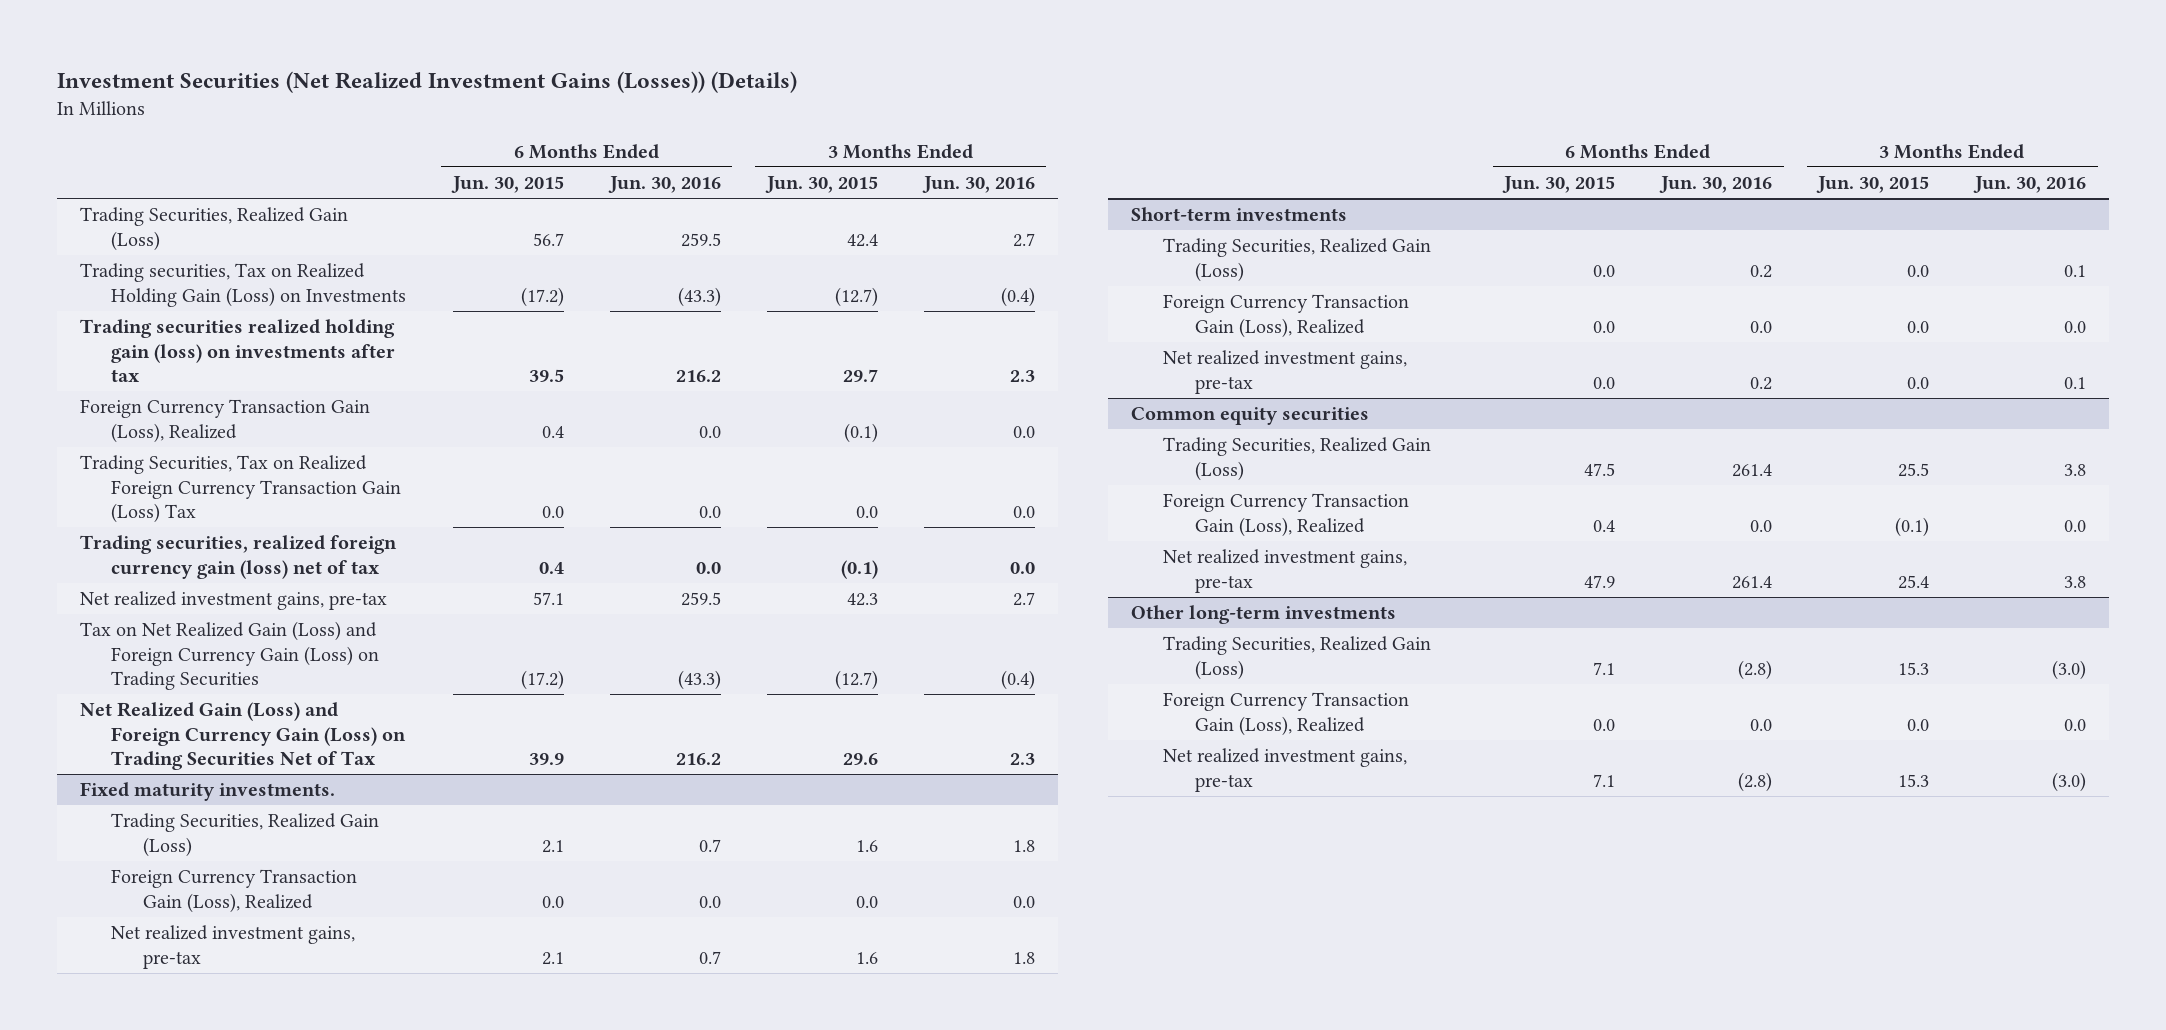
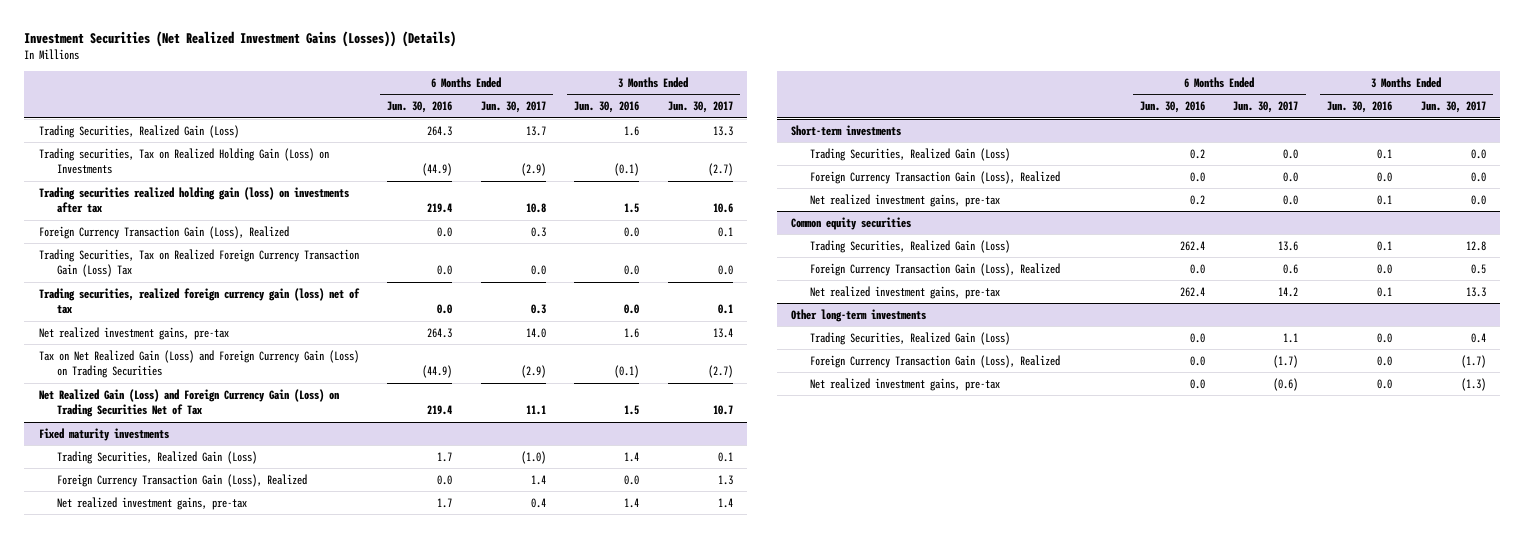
[450,176,564,194] Jun. 30, 2015 -> none
[764,176,878,194] Jun. 30, 2015 -> none
none -> [480,101,546,114] Jun. 30, 2017
none -> [667,101,733,114] Jun. 30, 2017
[680,232,721,247] 259.5 -> [427,125,453,136] 264.3
[1012,232,1035,247] 2.7 -> [624,125,640,136] 1.6
[677,286,721,307] (43.3) -> [422,163,453,177] (44.9)
[1000,286,1035,307] (0.4) -> [614,163,640,177] (0.1)
[675,370,721,383] 216.2 -> [427,203,453,214] 219.4
[1009,370,1035,383] 2.3 -> [624,203,640,214] 1.5
[680,592,721,607] 259.5 -> [427,327,453,338] 264.3
[1012,592,1035,607] 2.7 -> [624,327,640,338] 1.6
[677,670,721,691] (43.3) -> [422,365,453,379] (44.9)
[1000,670,1035,691] (0.4) -> [614,365,640,379] (0.1)
[675,753,721,766] 216.2 -> [427,405,453,416] 219.4
[1009,753,1035,766] 2.3 -> [624,405,640,416] 1.5
[79,782,335,802] Fixed maturity investments. -> [38,427,169,441] Fixed maturity investments
[698,838,721,852] 0.7 -> [437,451,453,462] 1.7
[1012,839,1035,852] 1.8 -> [624,451,640,462] 1.4
[698,950,721,964] 0.7 -> [437,497,453,508] 1.7
[1012,951,1035,964] 1.8 -> [624,497,640,508] 1.4
[1732,463,1773,477] 261.4 -> [1179,240,1205,251] 262.4
[2064,463,2087,476] 3.8 -> [1377,240,1393,251] 0.1
[1732,575,1773,589] 261.4 -> [1179,286,1205,297] 262.4
[2064,575,2087,588] 3.8 -> [1377,286,1393,297] 0.1
[1738,659,1773,680] (2.8) -> [1189,332,1205,343] 0.0
[2052,659,2087,680] (3.0) -> [1377,332,1393,343] 0.0
[1738,771,1773,792] (2.8) -> [1189,378,1205,389] 0.0
[2052,771,2087,792] (3.0) -> [1377,378,1393,389] 0.0

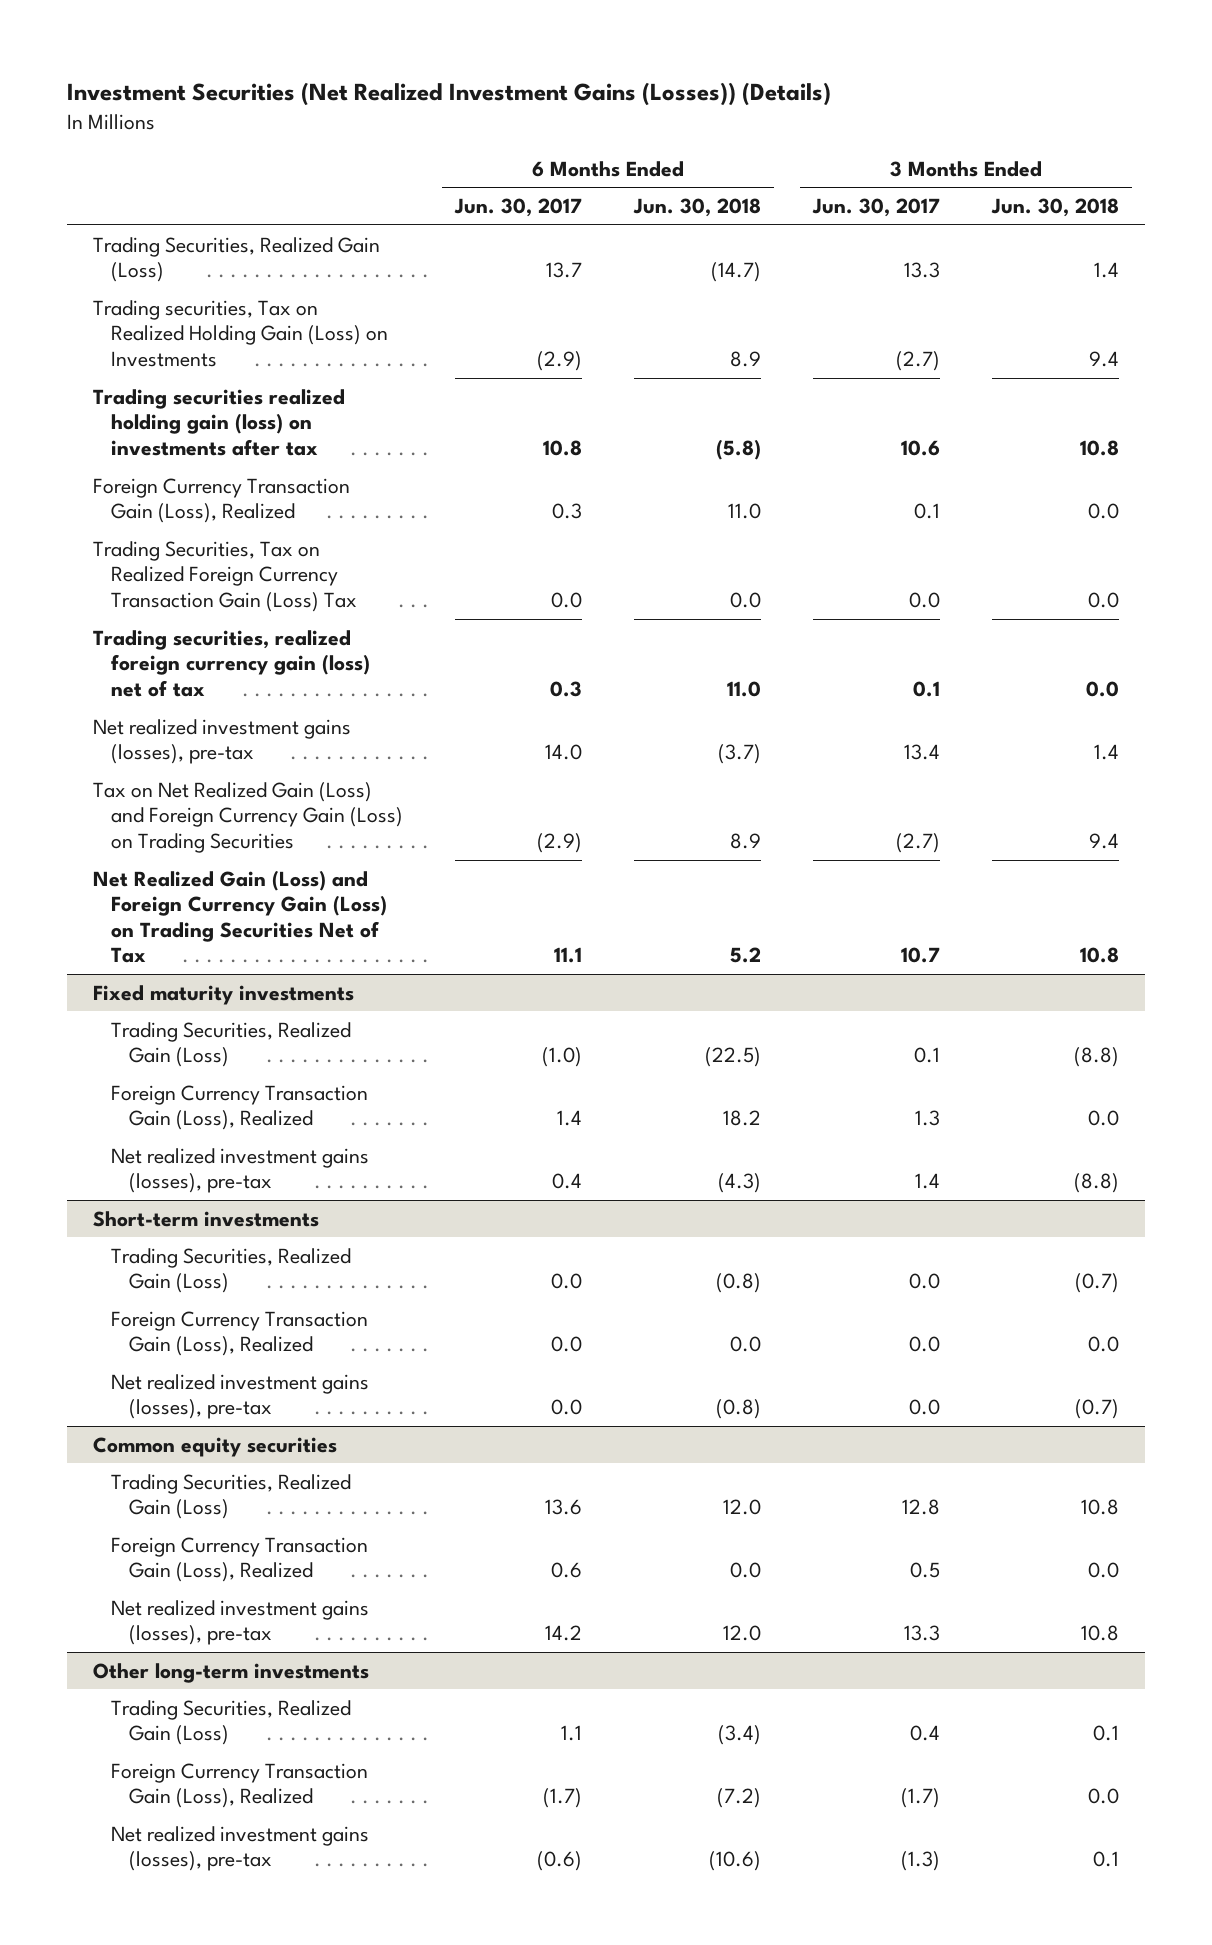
[387,101,453,114] Jun. 30, 2016 -> none
[574,101,640,114] Jun. 30, 2016 -> none
none -> [632,198,761,218] Jun. 30, 2018
none -> [990,198,1119,218] Jun. 30, 2018
[38,326,229,340] Net realized investment gains, pre-tax -> [92,718,351,765] Net realized investment gains (losses), pre-tax
[57,496,248,510] Net realized investment gains, pre-tax -> [110,1147,369,1194] Net realized investment gains (losses), pre-tax
[810,193,1001,207] Net realized investment gains, pre-tax -> [110,1373,369,1420] Net realized investment gains (losses), pre-tax
[810,285,1001,299] Net realized investment gains, pre-tax -> [110,1599,369,1646] Net realized investment gains (losses), pre-tax
[810,377,1001,391] Net realized investment gains, pre-tax -> [110,1825,369,1872] Net realized investment gains (losses), pre-tax

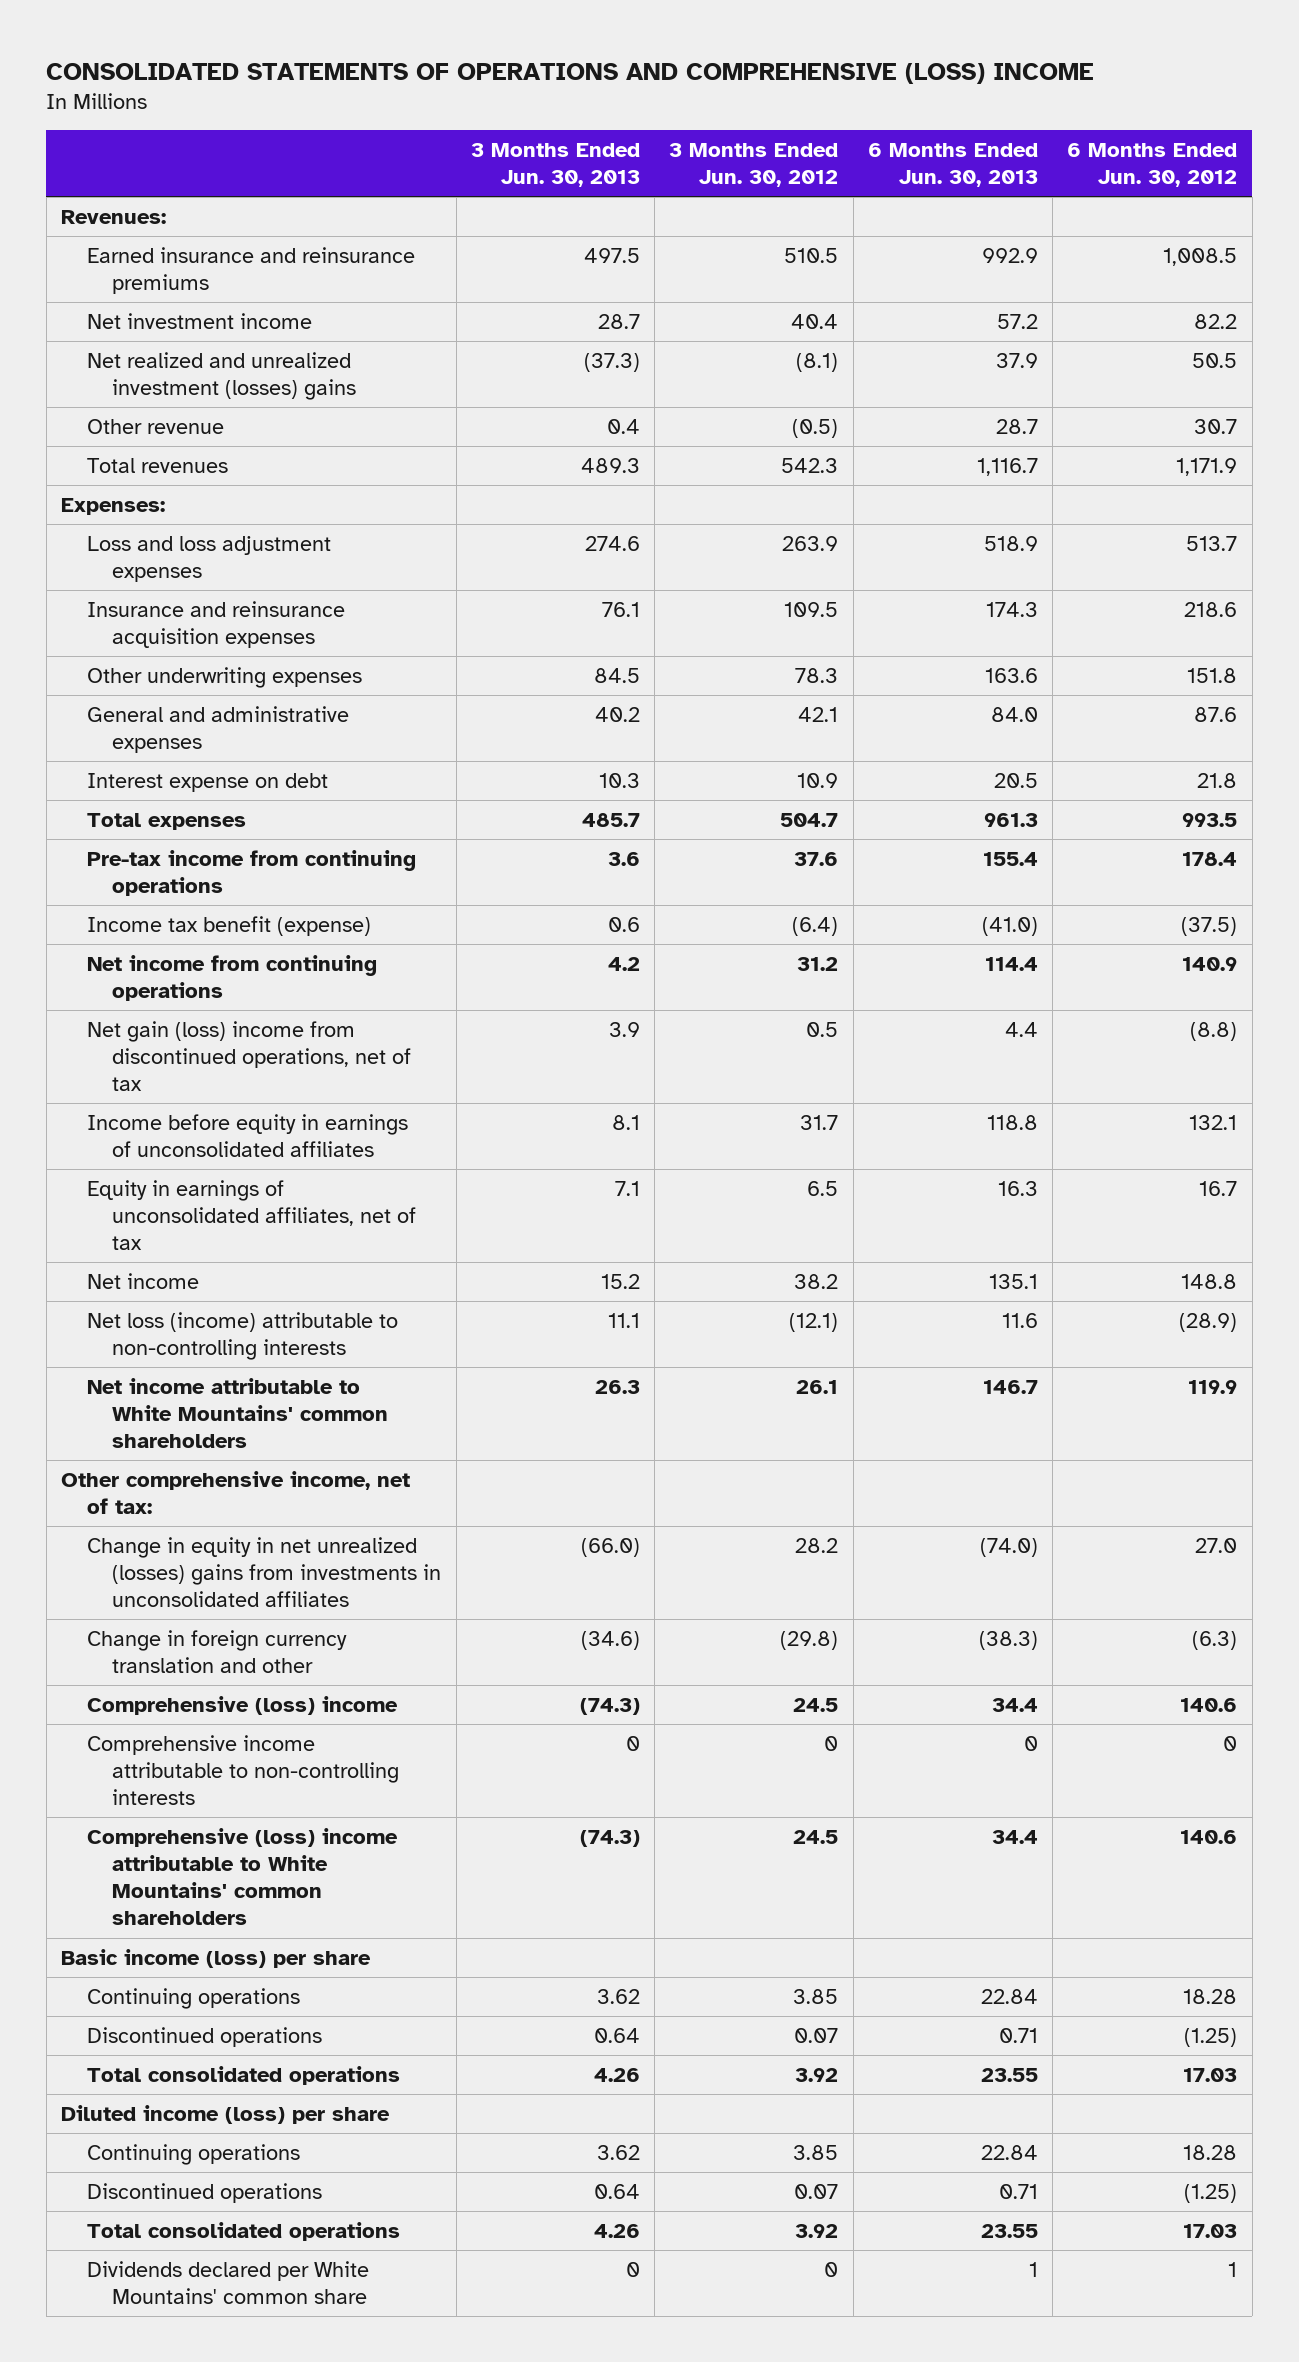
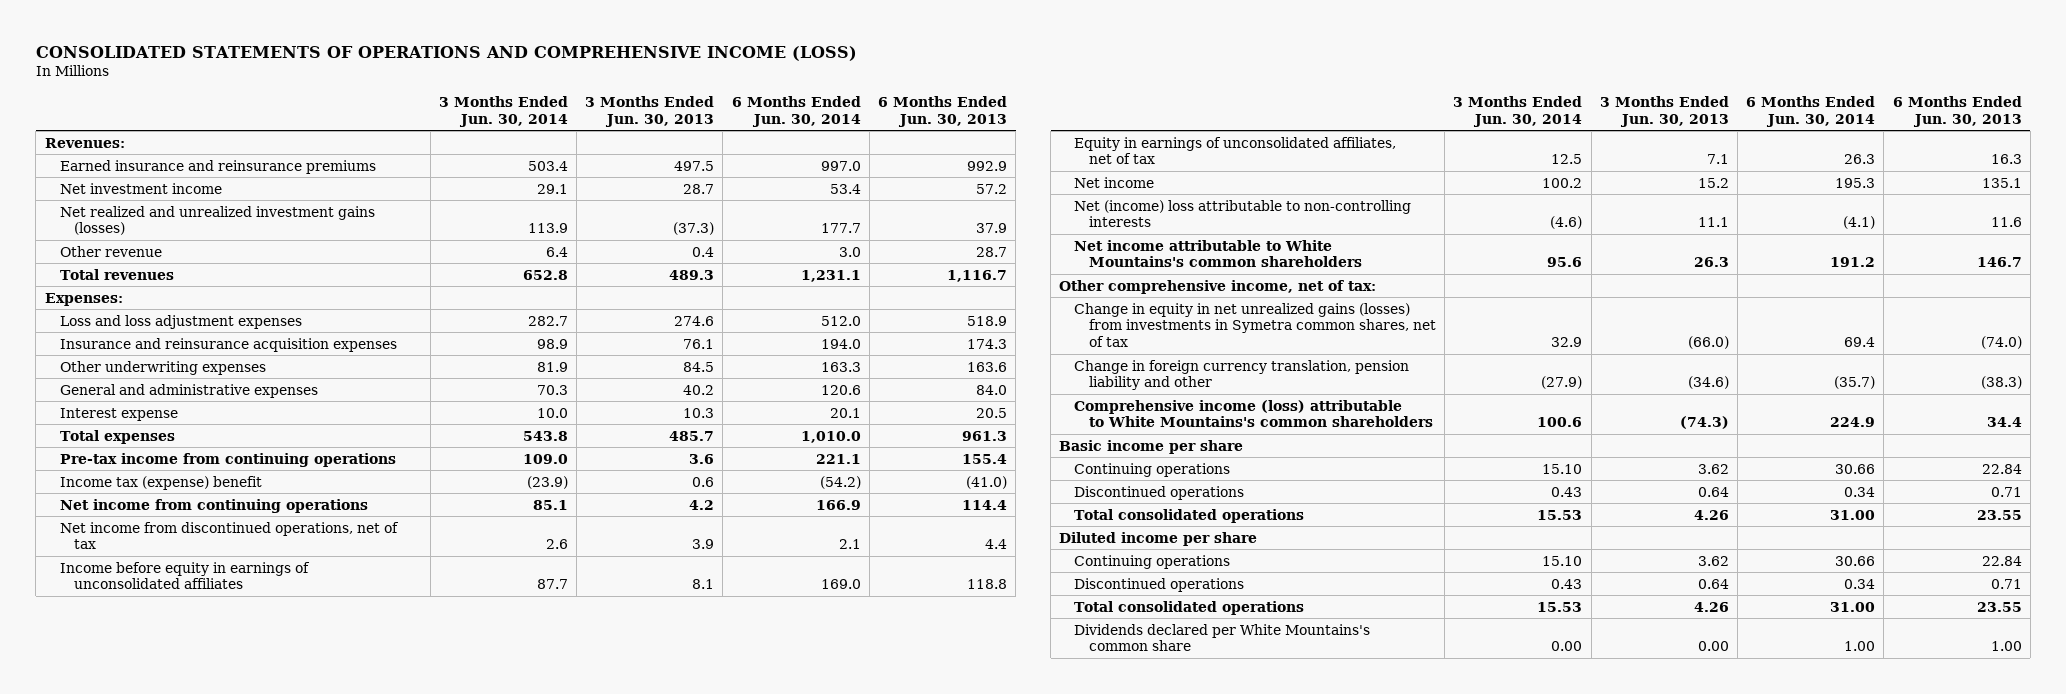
[46,62,1095,84] CONSOLIDATED STATEMENTS OF OPERATIONS AND COMPREHENSIVE (LOSS) INCOME -> [35,45,857,61] CONSOLIDATED STATEMENTS OF OPERATIONS AND COMPREHENSIVE INCOME (LOSS)
[669,142,839,187] 3 Months Ended Jun. 30, 2012 -> none
[1067,142,1238,187] 6 Months Ended Jun. 30, 2012 -> none
none -> [438,96,568,127] 3 Months Ended Jun. 30, 2014
none -> [731,96,861,127] 6 Months Ended Jun. 30, 2014
[86,351,357,401] Net realized and unrealized investment (losses) gains -> [59,205,375,236] Net realized and unrealized investment gains (losses)
[86,772,328,792] Interest expense on debt -> [59,407,178,421] Interest expense
[86,915,371,936] Income tax benefit (expense) -> [59,475,262,490] Income tax (expense) benefit
[86,1020,412,1092] Net gain (loss) income from discontinued operations, net of tax -> [59,521,399,550] Net income from discontinued operations, net of tax
[86,1311,398,1361] Net loss (income) attributable to non-controlling interests -> [1074,199,1412,228] Net (income) loss attributable to non-controlling interests
[86,1377,389,1449] Net income attributable to White Mountains' common shareholders -> [1074,239,1363,268] Net income attributable to White Mountains's common shareholders
[86,1695,398,1715] Comprehensive (loss) income -> none
[86,1734,400,1806] Comprehensive income attributable to non-controlling interests -> none
[86,1536,442,1608] Change in equity in net unrealized (losses) gains from investments in unconsolidated affiliates -> [1074,302,1437,347] Change in equity in net unrealized gains (losses) from investments in Symetra common shares, net of tax
[86,1629,347,1674] Change in foreign currency translation and other -> [1074,359,1410,391] Change in foreign currency translation, pension liability and other
[86,1827,398,1926] Comprehensive (loss) income attributable to White Mountains' common shareholders -> [1074,399,1434,428] Comprehensive income (loss) attributable to White Mountains's common shareholders
[61,1948,372,1968] Basic income (loss) per share -> [1059,439,1244,454] Basic income per share
[61,2104,391,2124] Diluted income (loss) per share -> [1059,531,1258,546] Diluted income per share
[86,2260,369,2305] Dividends declared per White Mountains' common share -> [1074,623,1371,652] Dividends declared per White Mountains's common share
[625,2261,640,2277] 0 -> [1697,641,1729,652] 0.00
[1028,2261,1038,2277] 1 -> [1990,641,2022,652] 1.00

